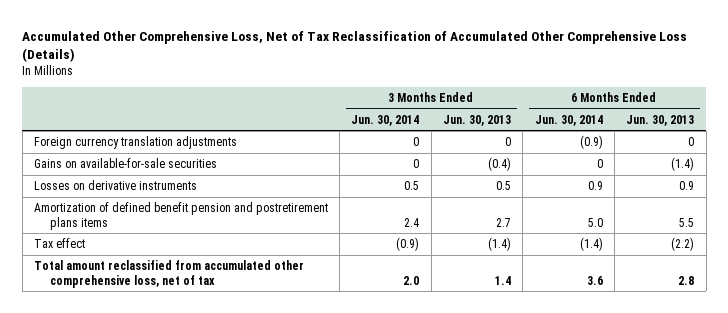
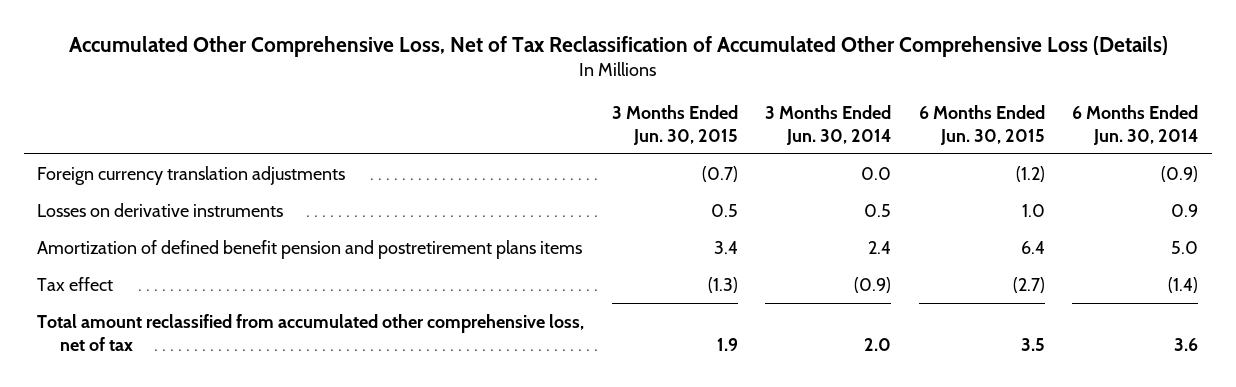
[443,114,512,126] Jun. 30, 2013 -> none
[626,114,695,126] Jun. 30, 2013 -> none
none -> [611,104,738,145] 3 Months Ended Jun. 30, 2015
none -> [918,104,1045,145] 6 Months Ended Jun. 30, 2015
[33,158,217,169] Gains on available-for-sale securities -> none
[413,137,420,147] 0 -> [861,166,892,180] 0.0

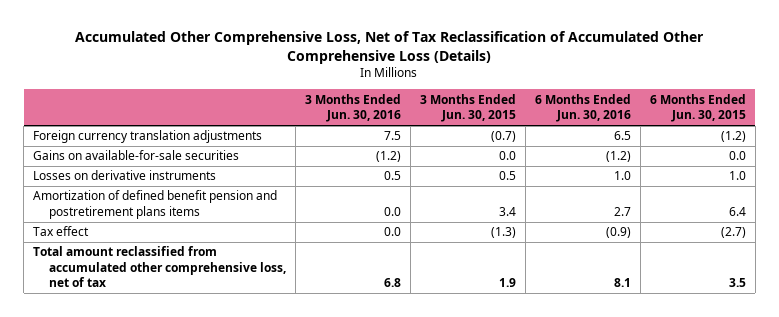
[765,104,892,145] 3 Months Ended Jun. 30, 2014 -> none
[1072,104,1199,145] 6 Months Ended Jun. 30, 2014 -> none
none -> [305,93,402,123] 3 Months Ended Jun. 30, 2016
none -> [534,93,631,123] 6 Months Ended Jun. 30, 2016
none -> [33,150,240,161] Gains on available-for-sale securities

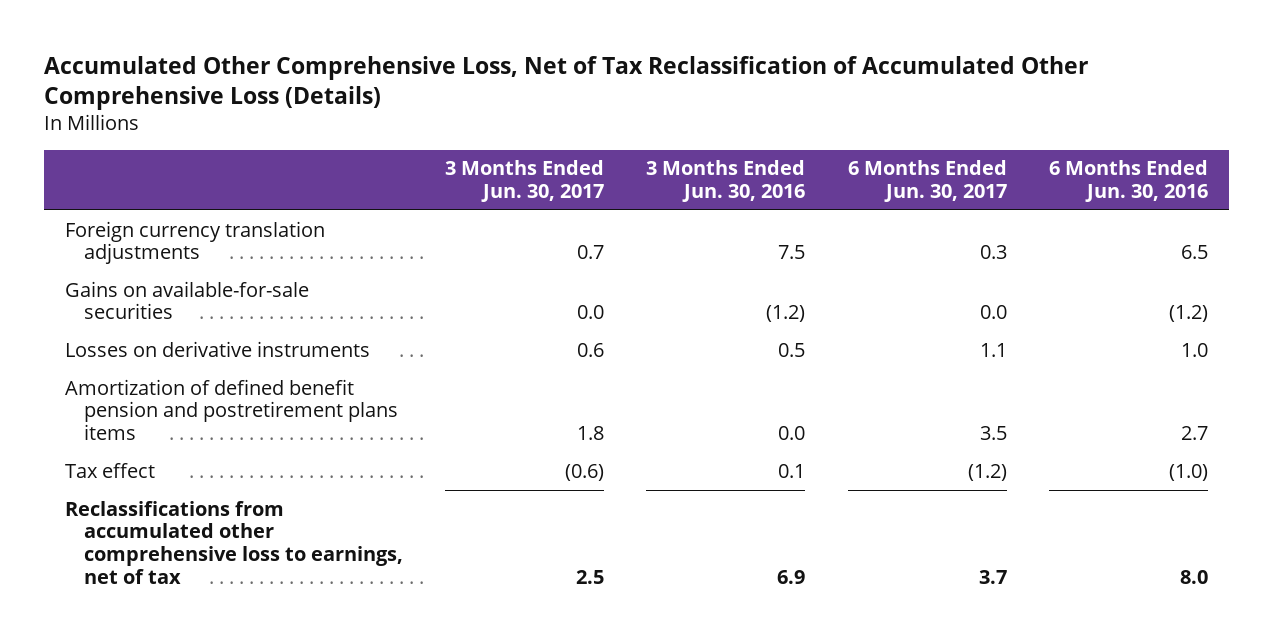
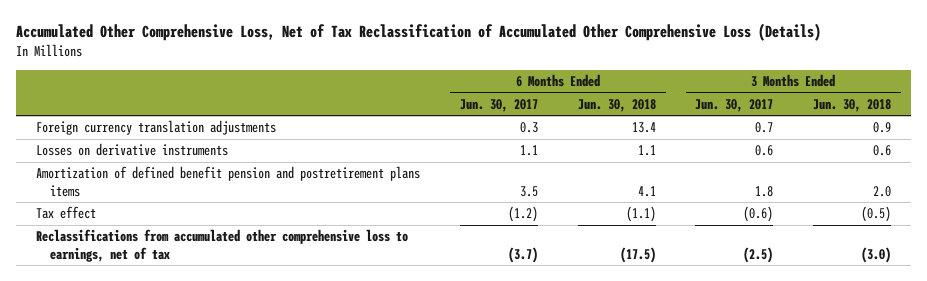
[646,160,806,203] 3 Months Ended Jun. 30, 2016 -> none
[1048,160,1208,203] 6 Months Ended Jun. 30, 2016 -> none
none -> [577,98,656,112] Jun. 30, 2018
none -> [813,98,892,112] Jun. 30, 2018
[64,280,309,320] Gains on available-for-sale securities -> none
[576,569,605,584] 2.5 -> [743,246,774,263] (2.5)
[978,569,1007,584] 3.7 -> [507,246,538,263] (3.7)

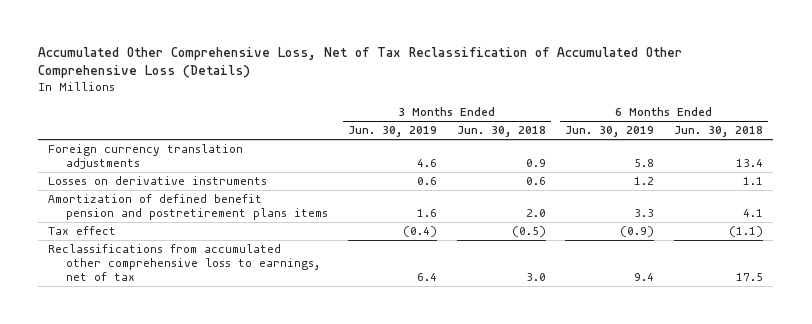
[459,98,538,112] Jun. 30, 2017 -> none
[695,98,774,112] Jun. 30, 2017 -> none
none -> [347,126,437,138] Jun. 30, 2019
none -> [565,126,655,138] Jun. 30, 2019
[619,246,656,263] (17.5) -> [736,272,764,281] 17.5
[861,246,892,263] (3.0) -> [525,272,546,281] 3.0

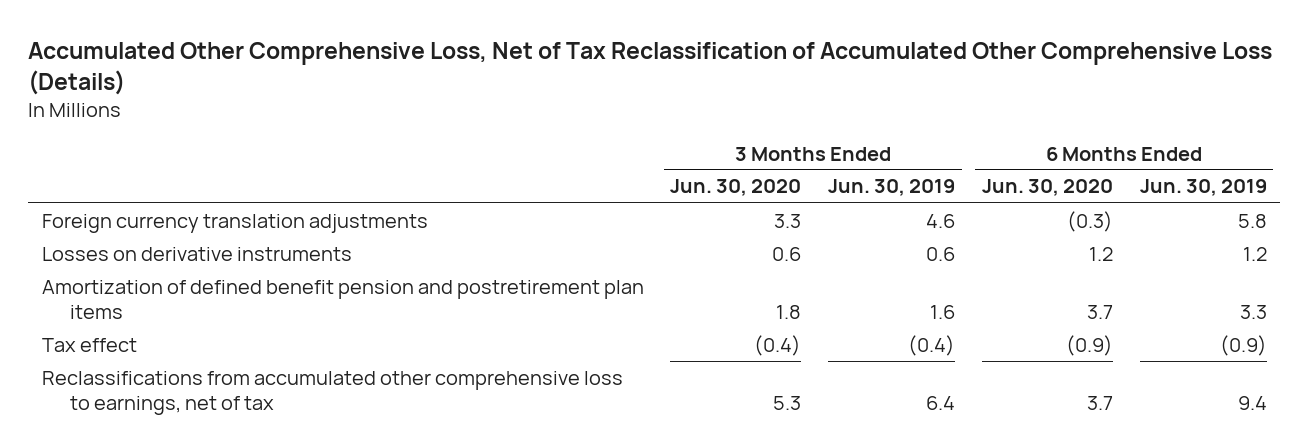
[456,126,546,138] Jun. 30, 2018 -> none
[674,126,764,138] Jun. 30, 2018 -> none
none -> [670,179,802,197] Jun. 30, 2020
none -> [981,179,1113,197] Jun. 30, 2020
[48,194,328,220] Amortization of defined benefit pension and postretirement plans items -> [41,279,644,320] Amortization of defined benefit pension and postretirement plan items

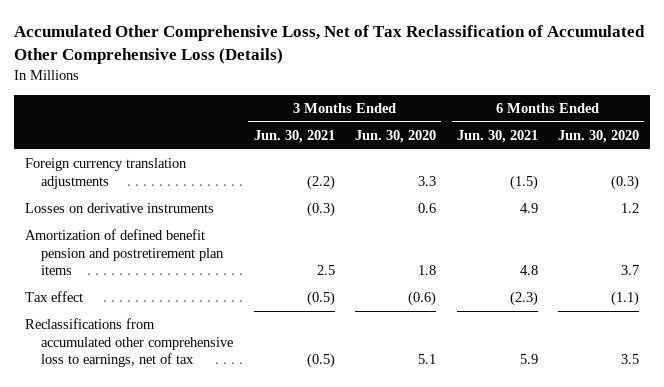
[828,179,956,197] Jun. 30, 2019 -> none
[1139,179,1267,197] Jun. 30, 2019 -> none
none -> [253,130,335,144] Jun. 30, 2021
none -> [456,130,538,144] Jun. 30, 2021
[754,334,802,356] (0.4) -> [408,291,437,307] (0.6)
[1065,334,1113,356] (0.9) -> [611,291,640,307] (1.1)
[773,396,802,411] 5.3 -> [418,354,437,365] 5.1
[1086,396,1113,411] 3.7 -> [621,354,640,365] 3.5

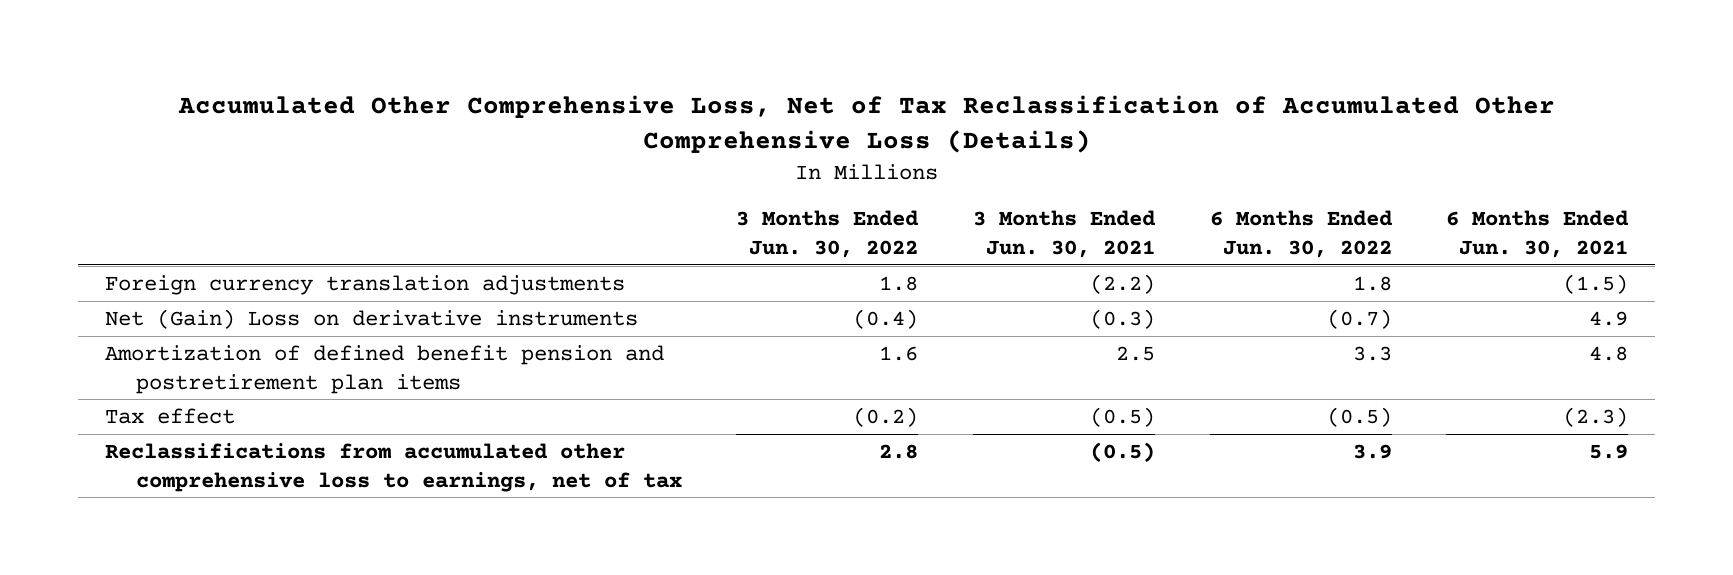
[355,130,437,144] Jun. 30, 2020 -> none
[558,130,640,144] Jun. 30, 2020 -> none
none -> [736,210,920,258] 3 Months Ended Jun. 30, 2022
none -> [1209,210,1393,258] 6 Months Ended Jun. 30, 2022
[24,203,214,214] Losses on derivative instruments -> [104,309,638,330] Net (Gain) Loss on derivative instruments

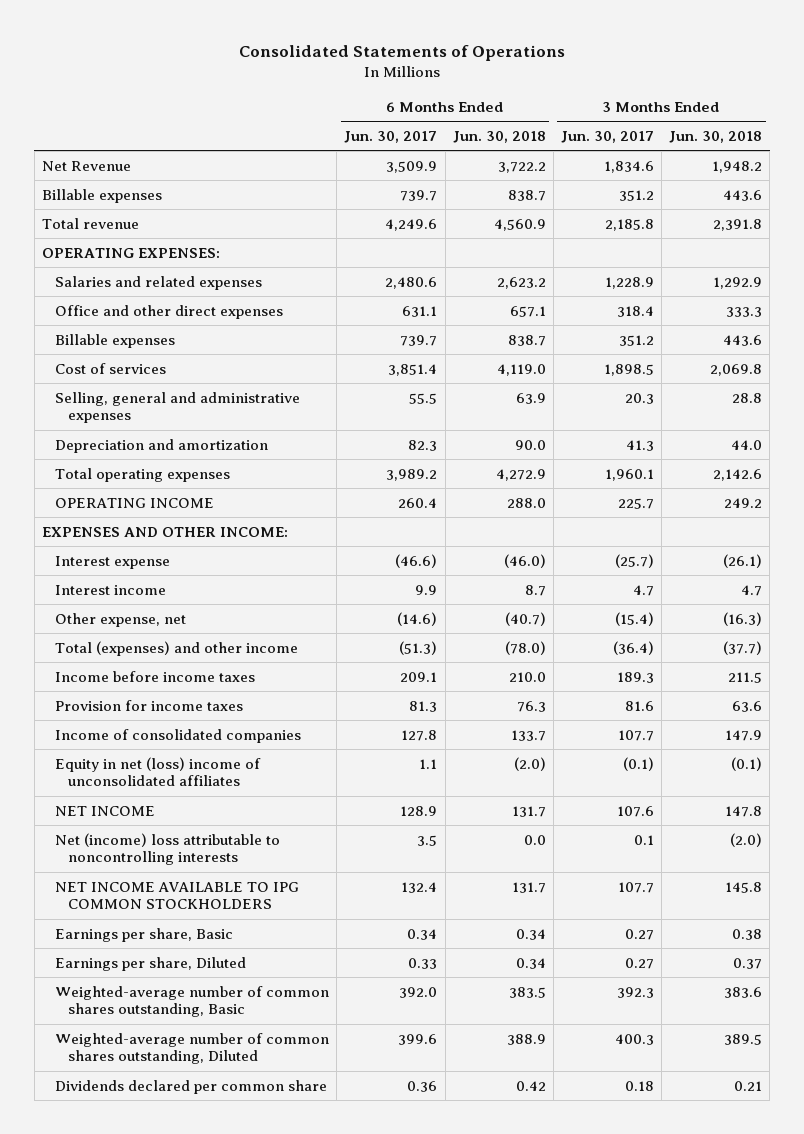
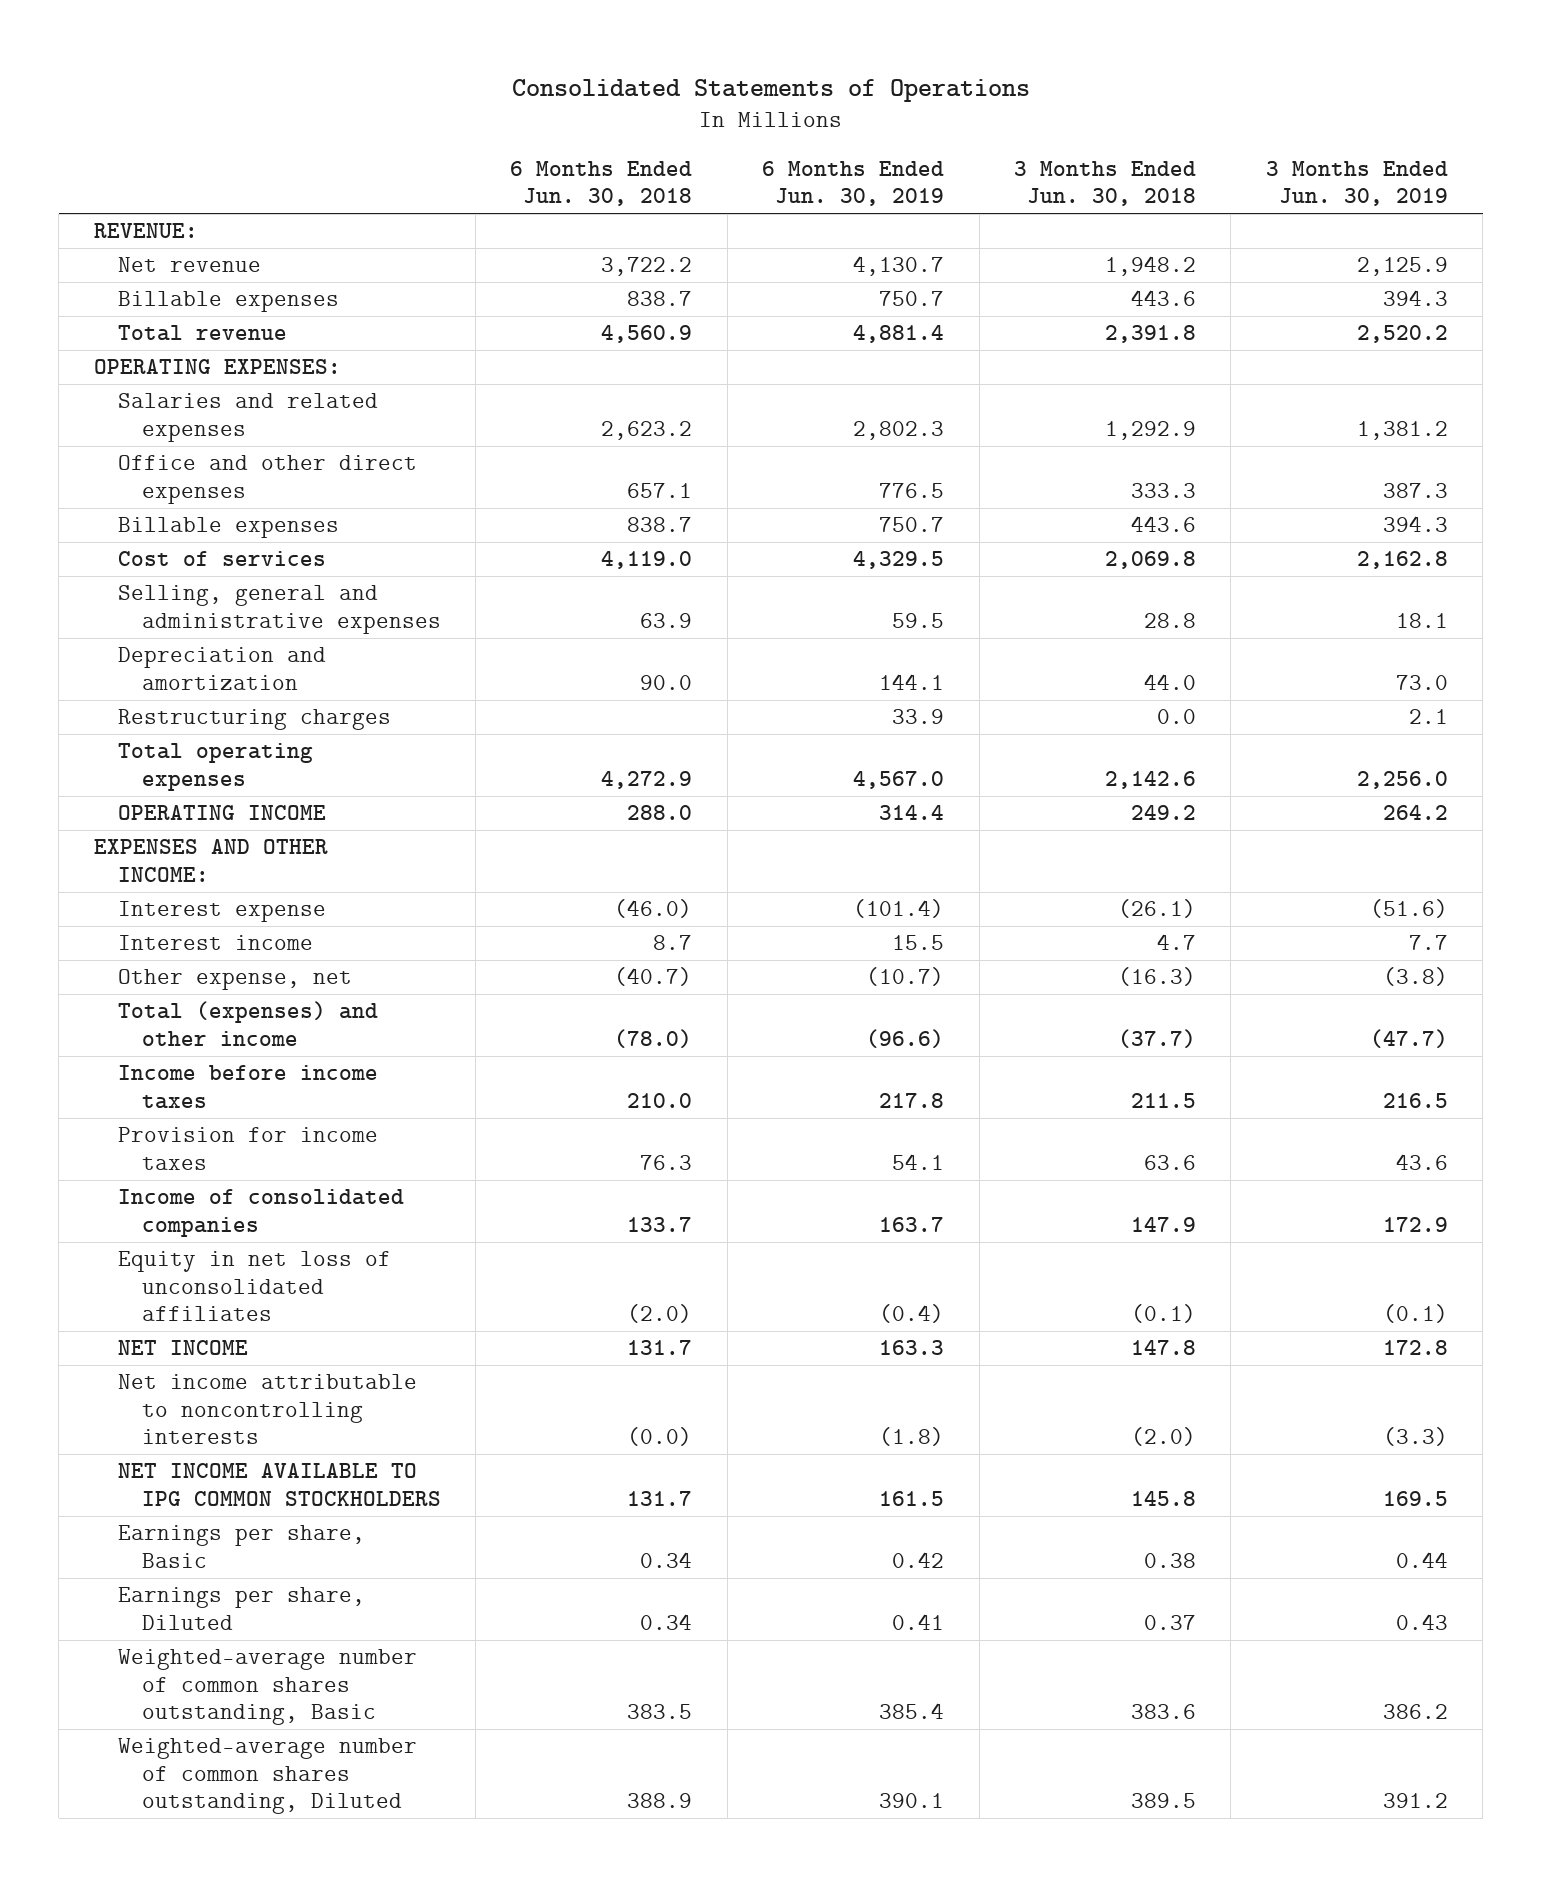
[344,130,438,143] Jun. 30, 2017 -> none
[560,130,654,143] Jun. 30, 2017 -> none
none -> [762,160,945,207] 6 Months Ended Jun. 30, 2019
none -> [1265,160,1448,207] 3 Months Ended Jun. 30, 2019
none -> [93,223,198,239] REVENUE:
[42,160,132,171] Net Revenue -> [117,257,261,273] Net revenue
none -> [117,709,391,731] Restructuring charges
[55,756,262,787] Equity in net (loss) income of unconsolidated affiliates -> [117,1251,391,1322] Equity in net loss of unconsolidated affiliates
[55,832,281,866] Net (income) loss attributable to noncontrolling interests -> [117,1374,417,1445] Net income attributable to noncontrolling interests
[523,834,546,845] 0.0 -> [627,1427,693,1447] (0.0)
[55,1079,328,1094] Dividends declared per common share -> none

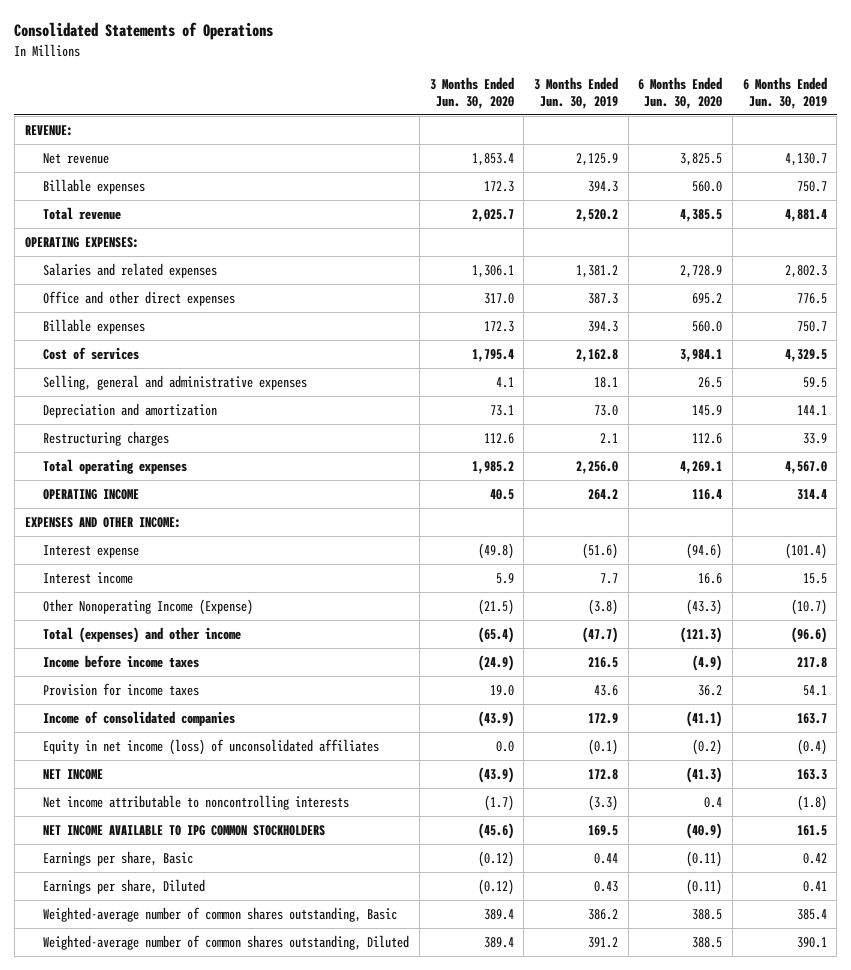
[510,160,693,207] 6 Months Ended Jun. 30, 2018 -> none
[1014,160,1197,207] 3 Months Ended Jun. 30, 2018 -> none
none -> [429,76,514,109] 3 Months Ended Jun. 30, 2020
none -> [638,76,723,109] 6 Months Ended Jun. 30, 2020
[117,969,352,991] Other expense, net -> [43,599,254,616] Other Nonoperating Income (Expense)
[117,1251,391,1322] Equity in net loss of unconsolidated affiliates -> [43,739,380,756] Equity in net income (loss) of unconsolidated affiliates

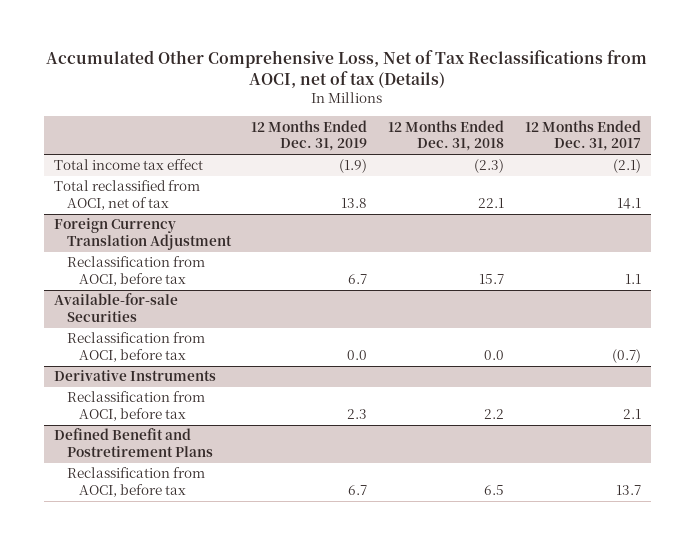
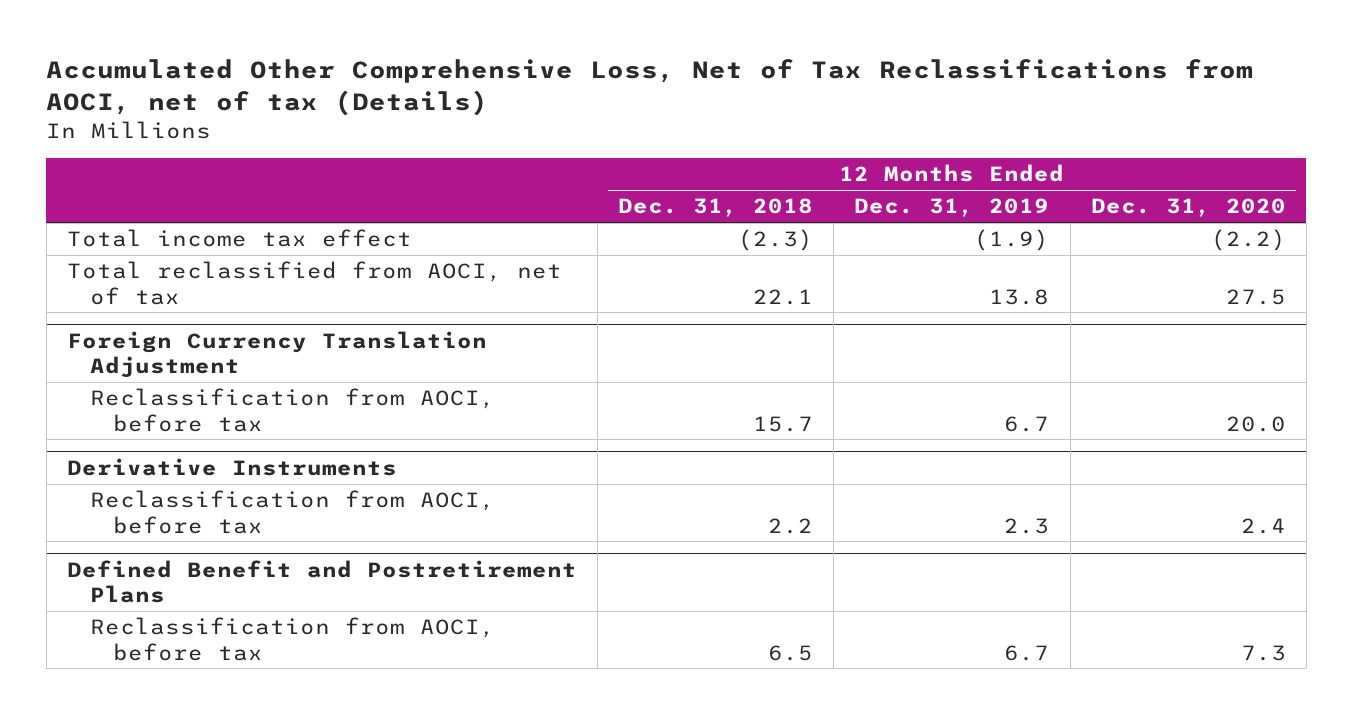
[524,119,641,152] 12 Months Ended Dec. 31, 2017 -> none
none -> [1090,198,1286,218] Dec. 31, 2020
[53,293,178,323] Available-for-sale Securities -> none
[66,332,205,363] Reclassification from AOCI, before tax -> none

